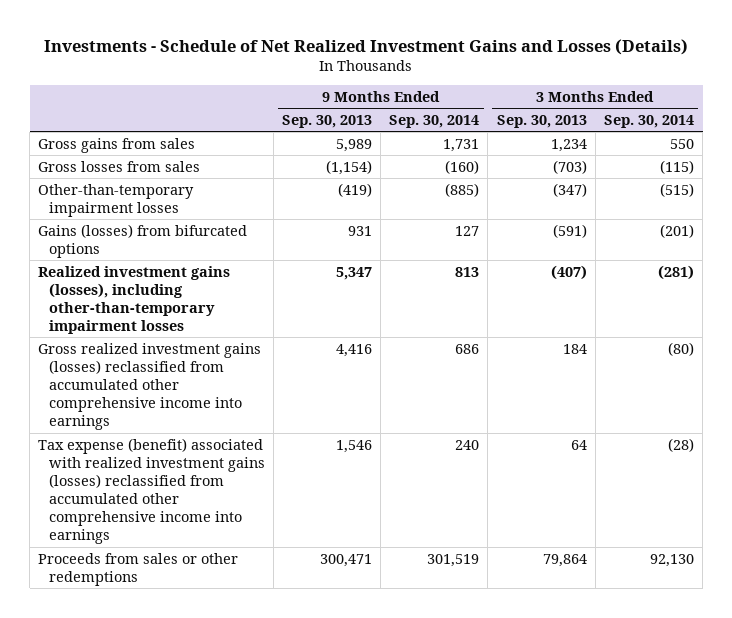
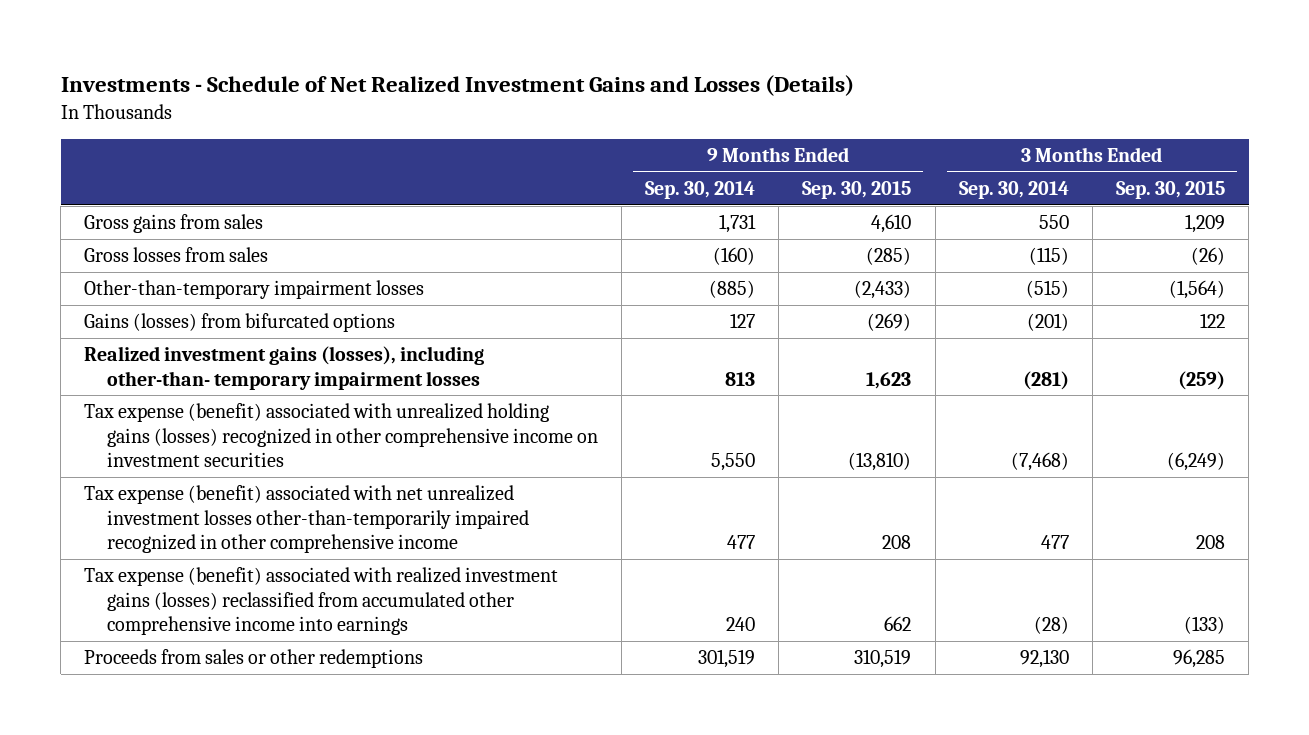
[281,114,372,128] Sep. 30, 2013 -> none
[496,114,587,128] Sep. 30, 2013 -> none
none -> [802,181,912,200] Sep. 30, 2015
none -> [1116,181,1226,200] Sep. 30, 2015
[38,342,262,431] Gross realized investment gains (losses) reclassified from accumulated other comprehensive income into earnings -> none
[38,265,231,335] Realized investment gains (losses), including other-than-temporary impairment losses -> [84,346,485,390] Realized investment gains (losses), including other-than- temporary impairment losses
none -> [84,403,598,468] Tax expense (benefit) associated with unrealized holding gains (losses) recognized in other comprehensive income on investment securities
none -> [84,485,529,554] Tax expense (benefit) associated with net unrealized investment losses other-than-temporarily impaired recognized in other comprehensive income

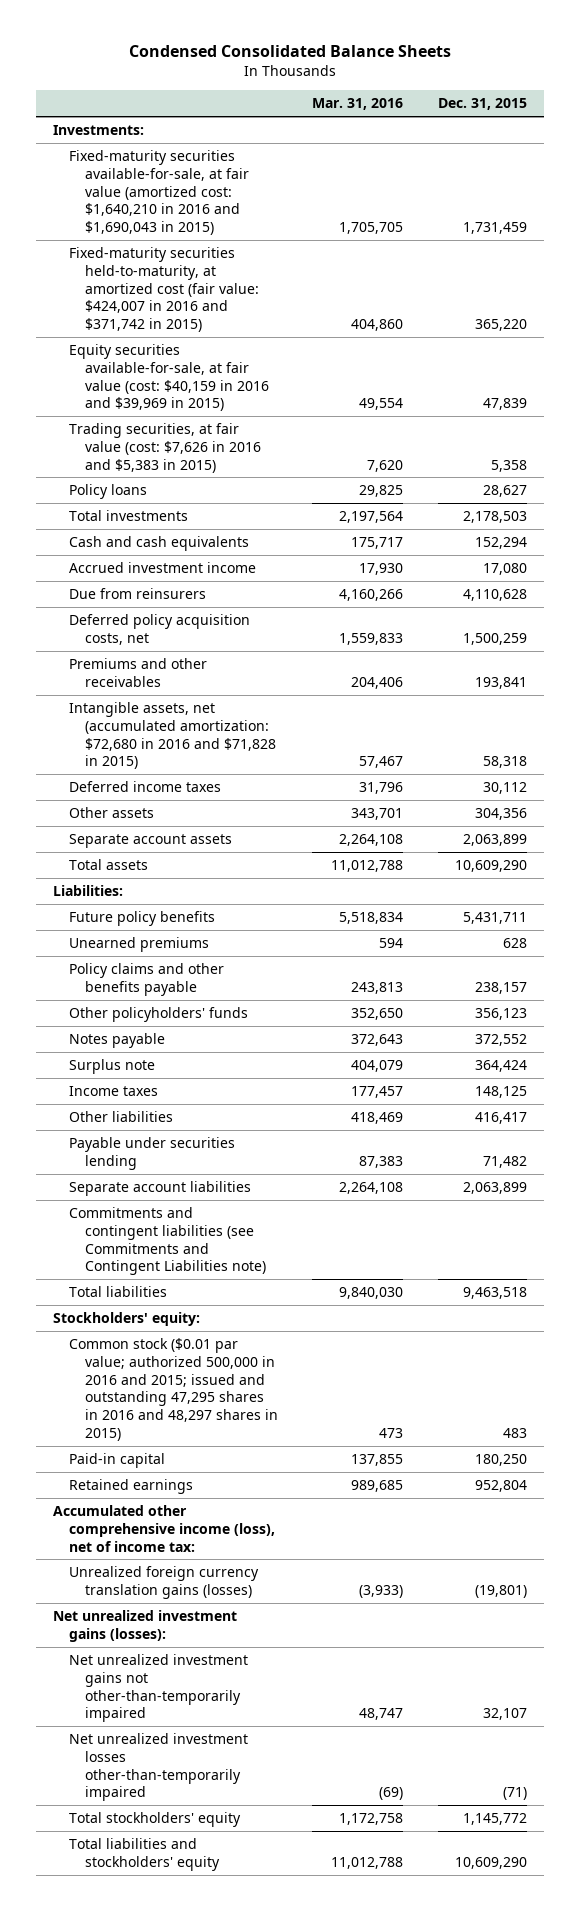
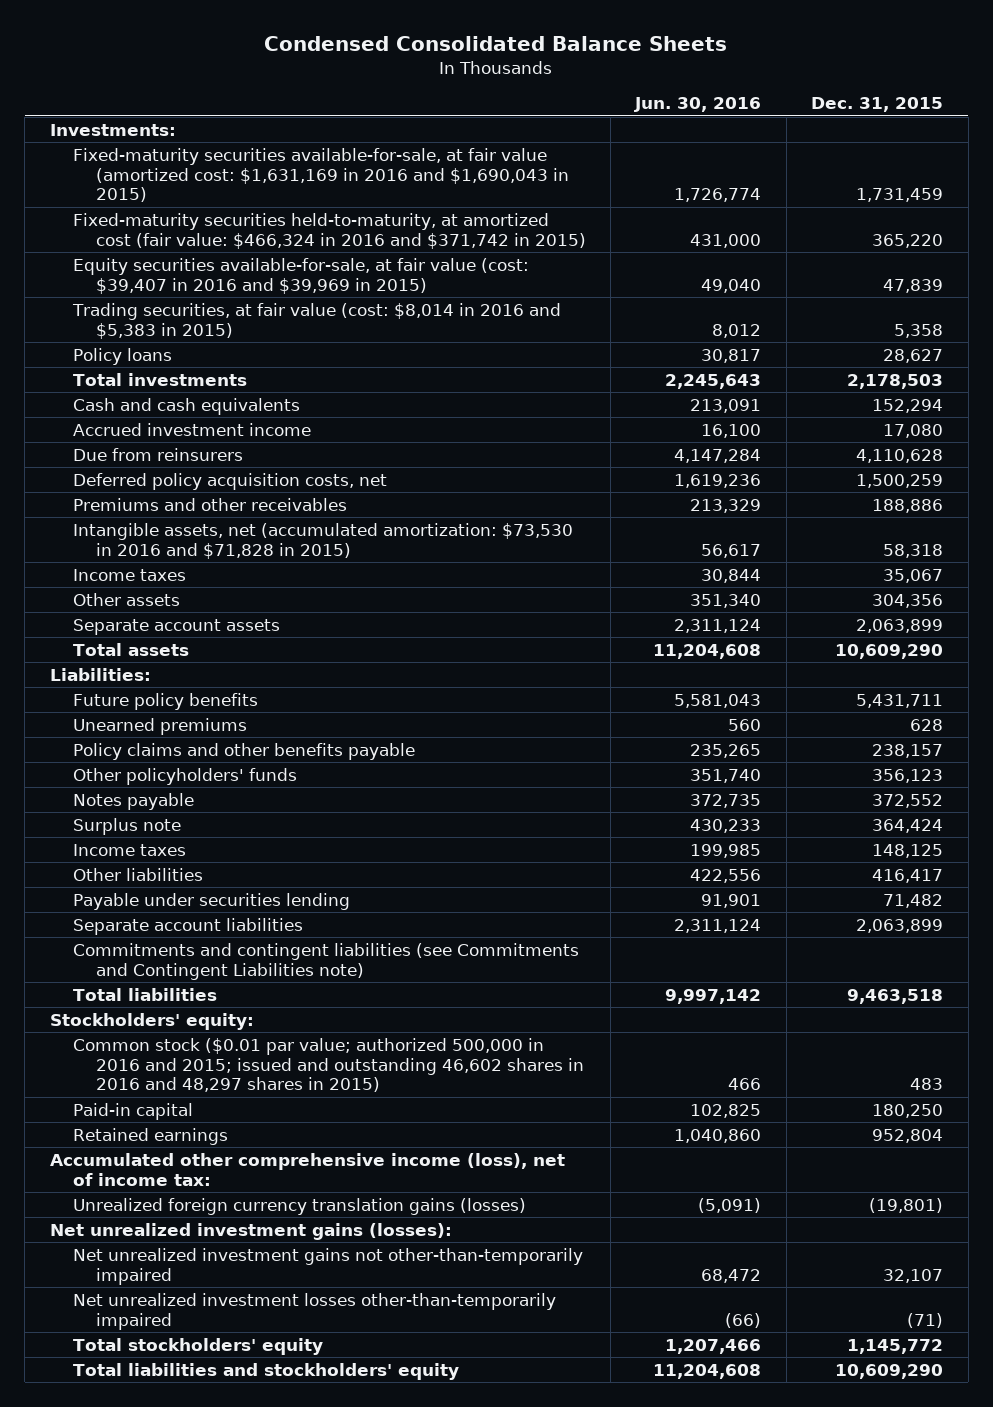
[312,98,404,111] Mar. 31, 2016 -> none
none -> [634,97,762,113] Jun. 30, 2016
[68,149,249,236] Fixed-maturity securities available-for-sale, at fair value (amortized cost: $1,640,210 in 2016 and $1,690,043 in 2015) -> [72,147,569,203] Fixed-maturity securities available-for-sale, at fair value (amortized cost: $1,631,169 in 2016 and $1,690,043 in 2015)
[68,246,259,333] Fixed-maturity securities held-to-maturity, at amortized cost (fair value: $424,007 in 2016 and $371,742 in 2015) -> [72,212,586,249] Fixed-maturity securities held-to-maturity, at amortized cost (fair value: $466,324 in 2016 and $371,742 in 2015)
[68,343,269,412] Equity securities available-for-sale, at fair value (cost: $40,159 in 2016 and $39,969 in 2015) -> [72,257,529,294] Equity securities available-for-sale, at fair value (cost: $39,407 in 2016 and $39,969 in 2015)
[68,422,261,473] Trading securities, at fair value (cost: $7,626 in 2016 and $5,383 in 2015) -> [71,302,561,339] Trading securities, at fair value (cost: $8,014 in 2016 and $5,383 in 2015)
[474,676,527,689] 193,841 -> [872,498,944,513] 188,886
[68,701,276,770] Intangible assets, net (accumulated amortization: $72,680 in 2016 and $71,828 in 2015) -> [72,522,573,559] Intangible assets, net (accumulated amortization: $73,530 in 2016 and $71,828 in 2015)
[68,780,221,792] Deferred income taxes -> [72,568,186,581] Income taxes
[482,781,527,794] 30,112 -> [883,568,944,583] 35,067
[68,1337,278,1441] Common stock ($0.01 par value; authorized 500,000 in 2016 and 2015; issued and outstanding 47,295 shares in 2016 and 48,297 shares in 2015) -> [72,1037,584,1093] Common stock ($0.01 par value; authorized 500,000 in 2016 and 2015; issued and outstanding 46,602 shares in 2016 and 48,297 shares in 2015)

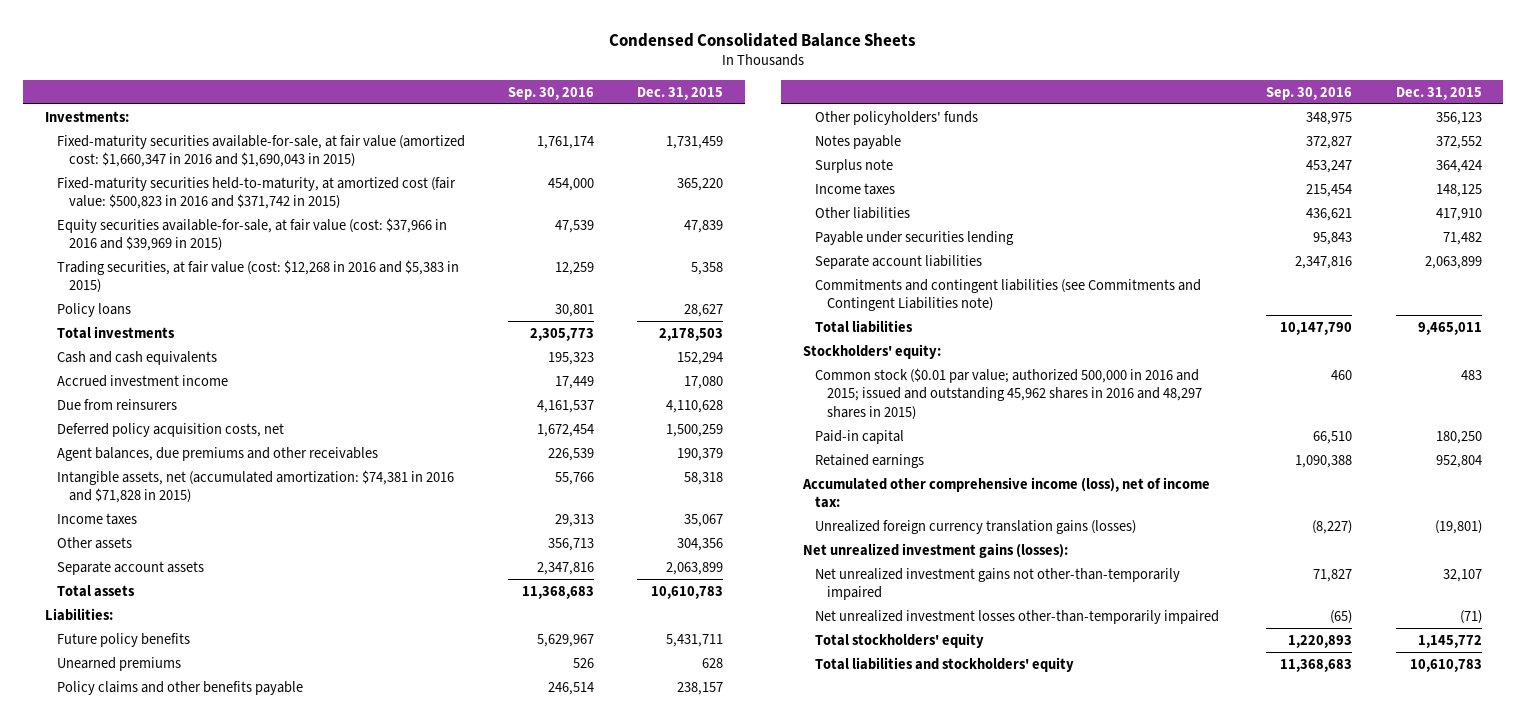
[634,97,762,113] Jun. 30, 2016 -> none
none -> [508,86,595,100] Sep. 30, 2016
[72,147,569,203] Fixed-maturity securities available-for-sale, at fair value (amortized cost: $1,631,169 in 2016 and $1,690,043 in 2015) -> [56,134,465,168] Fixed-maturity securities available-for-sale, at fair value (amortized cost: $1,660,347 in 2016 and $1,690,043 in 2015)
[72,212,586,249] Fixed-maturity securities held-to-maturity, at amortized cost (fair value: $466,324 in 2016 and $371,742 in 2015) -> [56,176,456,210] Fixed-maturity securities held-to-maturity, at amortized cost (fair value: $500,823 in 2016 and $371,742 in 2015)
[72,257,529,294] Equity securities available-for-sale, at fair value (cost: $39,407 in 2016 and $39,969 in 2015) -> [56,217,447,252] Equity securities available-for-sale, at fair value (cost: $37,966 in 2016 and $39,969 in 2015)
[71,302,561,339] Trading securities, at fair value (cost: $8,014 in 2016 and $5,383 in 2015) -> [56,259,459,294] Trading securities, at fair value (cost: $12,268 in 2016 and $5,383 in 2015)
[72,497,347,511] Premiums and other receivables -> [56,446,378,461] Agent balances, due premiums and other receivables
[872,498,944,513] 188,886 -> [677,447,724,461] 190,379
[72,522,573,559] Intangible assets, net (accumulated amortization: $73,530 in 2016 and $71,828 in 2015) -> [56,469,454,504] Intangible assets, net (accumulated amortization: $74,381 in 2016 and $71,828 in 2015)
[835,643,944,659] 10,609,290 -> [651,585,724,599] 10,610,783
[872,868,944,883] 416,417 -> [1435,207,1482,221] 417,910
[847,988,944,1004] 9,463,518 -> [1417,321,1482,335] 9,465,011
[72,1037,584,1093] Common stock ($0.01 par value; authorized 500,000 in 2016 and 2015; issued and outstanding 46,602 shares in 2016 and 48,297 shares in 2015) -> [815,367,1203,421] Common stock ($0.01 par value; authorized 500,000 in 2016 and 2015; issued and outstanding 45,962 shares in 2016 and 48,297 shares in 2015)
[835,1363,944,1379] 10,609,290 -> [1409,658,1482,672] 10,610,783

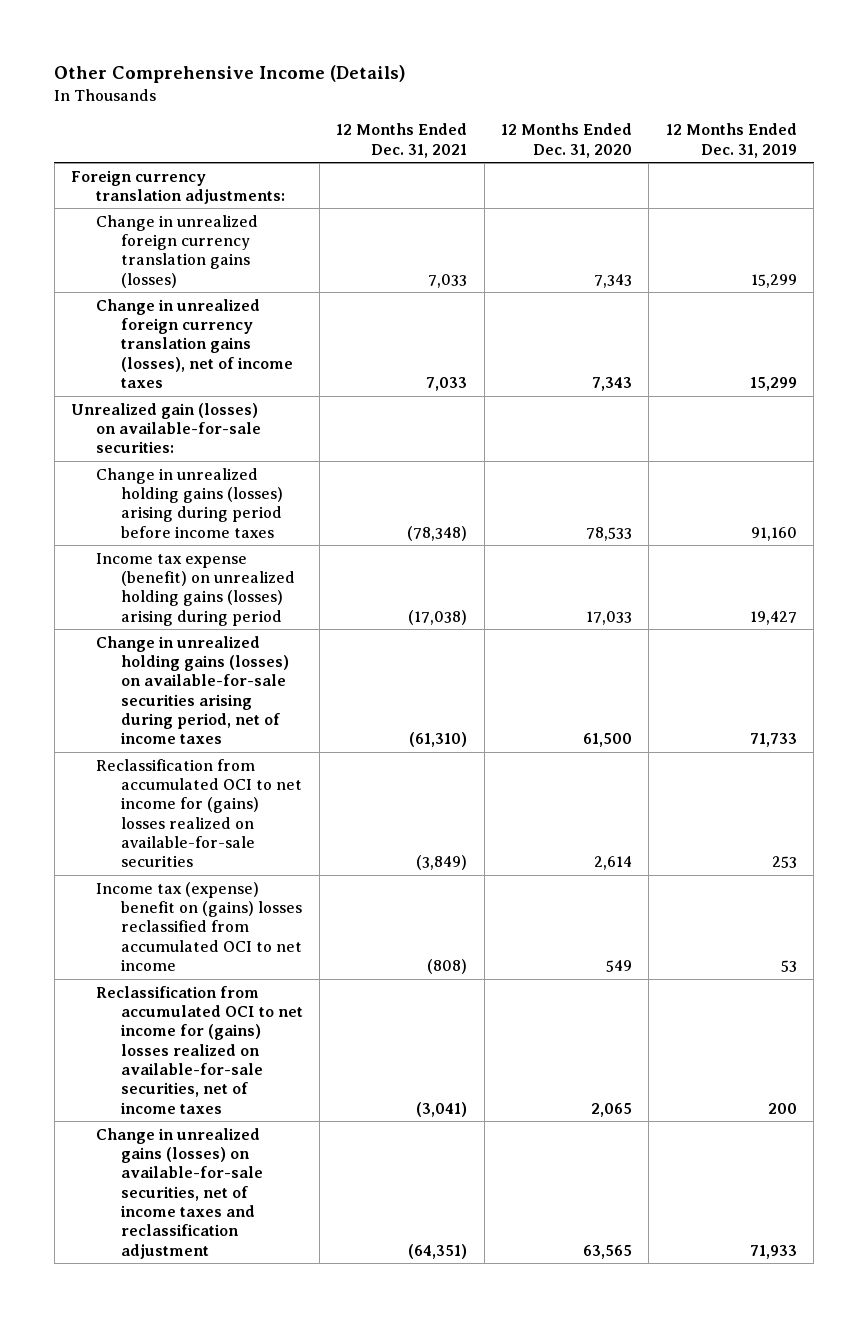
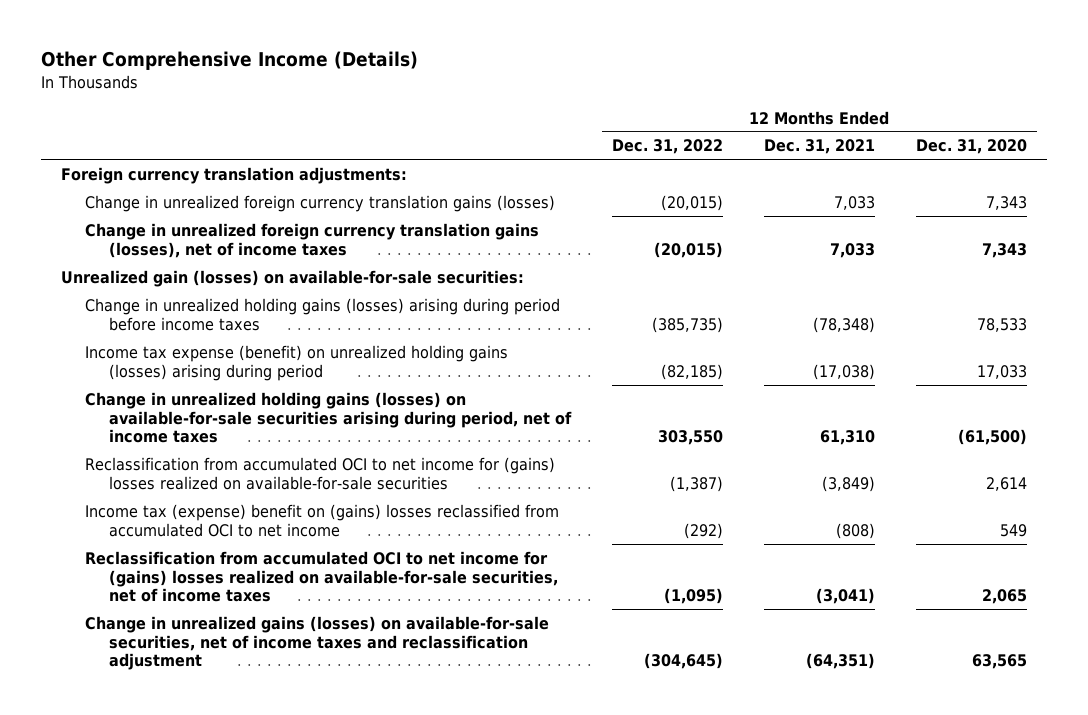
[665,123,797,158] 12 Months Ended Dec. 31, 2019 -> none
none -> [612,139,724,155] Dec. 31, 2022
[409,732,468,748] (61,310) -> [819,430,875,446] 61,310
[583,733,633,748] 61,500 -> [957,429,1027,446] (61,500)

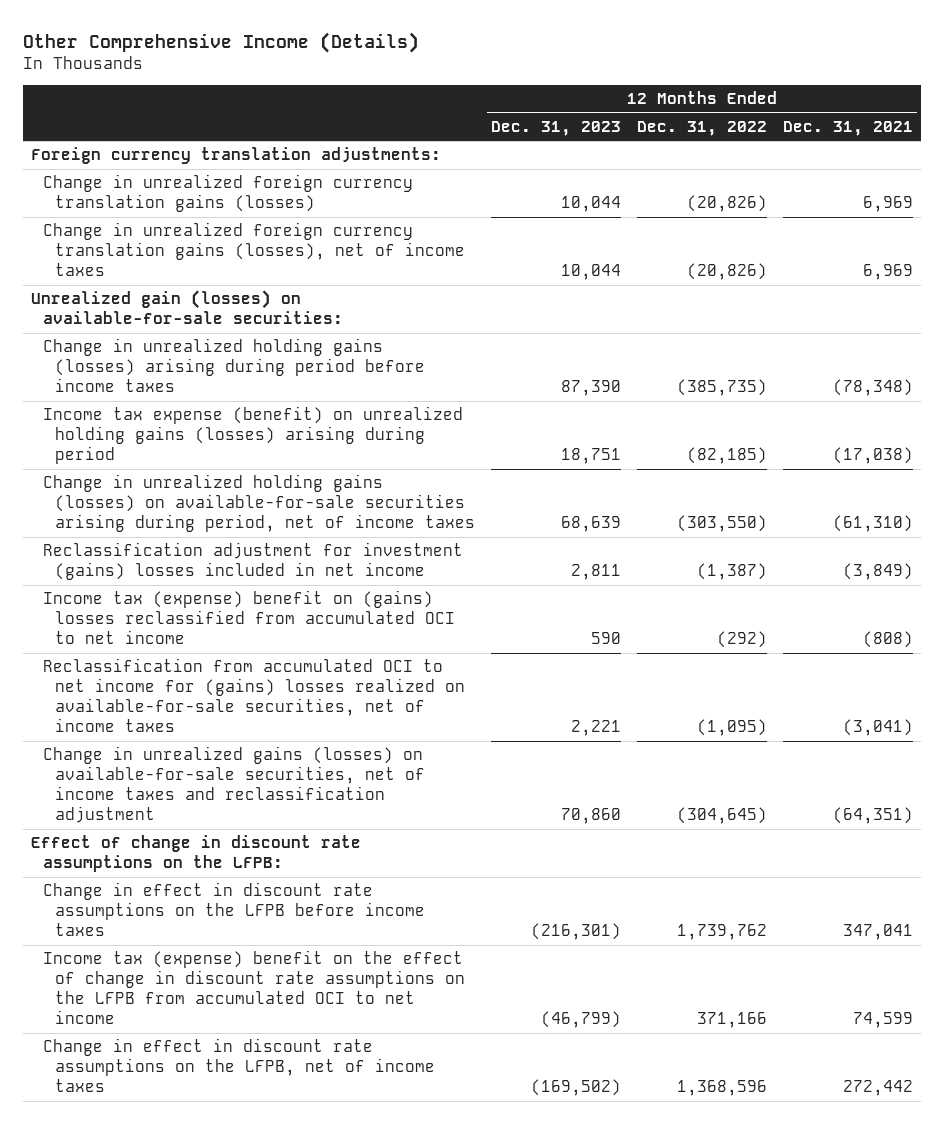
[915,139,1027,155] Dec. 31, 2020 -> none
none -> [490,120,621,136] Dec. 31, 2023
[661,194,724,211] (20,015) -> [686,195,767,213] (20,826)
[833,195,875,210] 7,033 -> [862,196,913,213] 6,969
[654,241,724,258] (20,015) -> [686,263,767,281] (20,826)
[829,242,875,258] 7,033 -> [862,264,913,281] 6,969
[658,430,724,446] 303,550 -> [676,515,767,533] (303,550)
[819,430,875,446] 61,310 -> [832,515,913,533] (61,310)
[85,456,556,490] Reclassification from accumulated OCI to net income for (gains) losses realized on available-for-sale securities -> [42,542,463,581] Reclassification adjustment for investment (gains) losses included in net income
none -> [31,835,362,873] Effect of change in discount rate assumptions on the LFPB:
none -> [42,882,425,937] Change in effect in discount rate assumptions on the LFPB before income taxes
none -> [42,950,465,1025] Income tax (expense) benefit on the effect of change in discount rate assumptions on the LFPB from accumulated OCI to net income
none -> [42,1038,435,1093] Change in effect in discount rate assumptions on the LFPB, net of income taxes

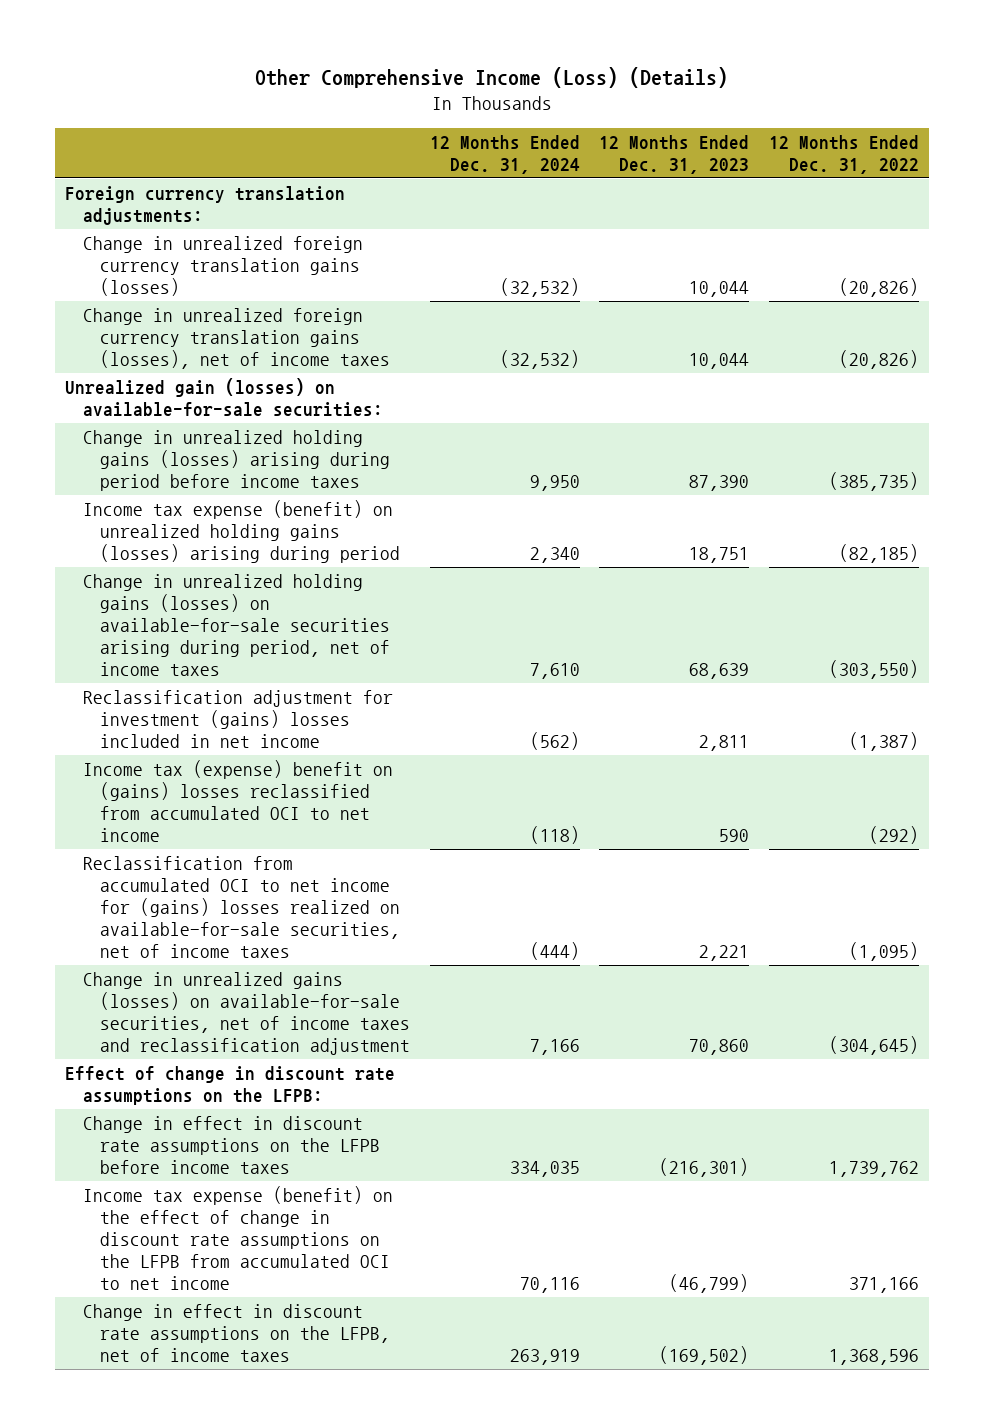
[23,31,420,53] Other Comprehensive Income (Details) -> [254,67,728,89] Other Comprehensive Income (Loss) (Details)
[782,120,913,136] Dec. 31, 2021 -> none
none -> [429,135,580,175] 12 Months Ended Dec. 31, 2024
[42,950,465,1025] Income tax (expense) benefit on the effect of change in discount rate assumptions on the LFPB from accumulated OCI to net income -> [82,1185,393,1291] Income tax expense (benefit) on the effect of change in discount rate assumptions on the LFPB from accumulated OCI to net income

